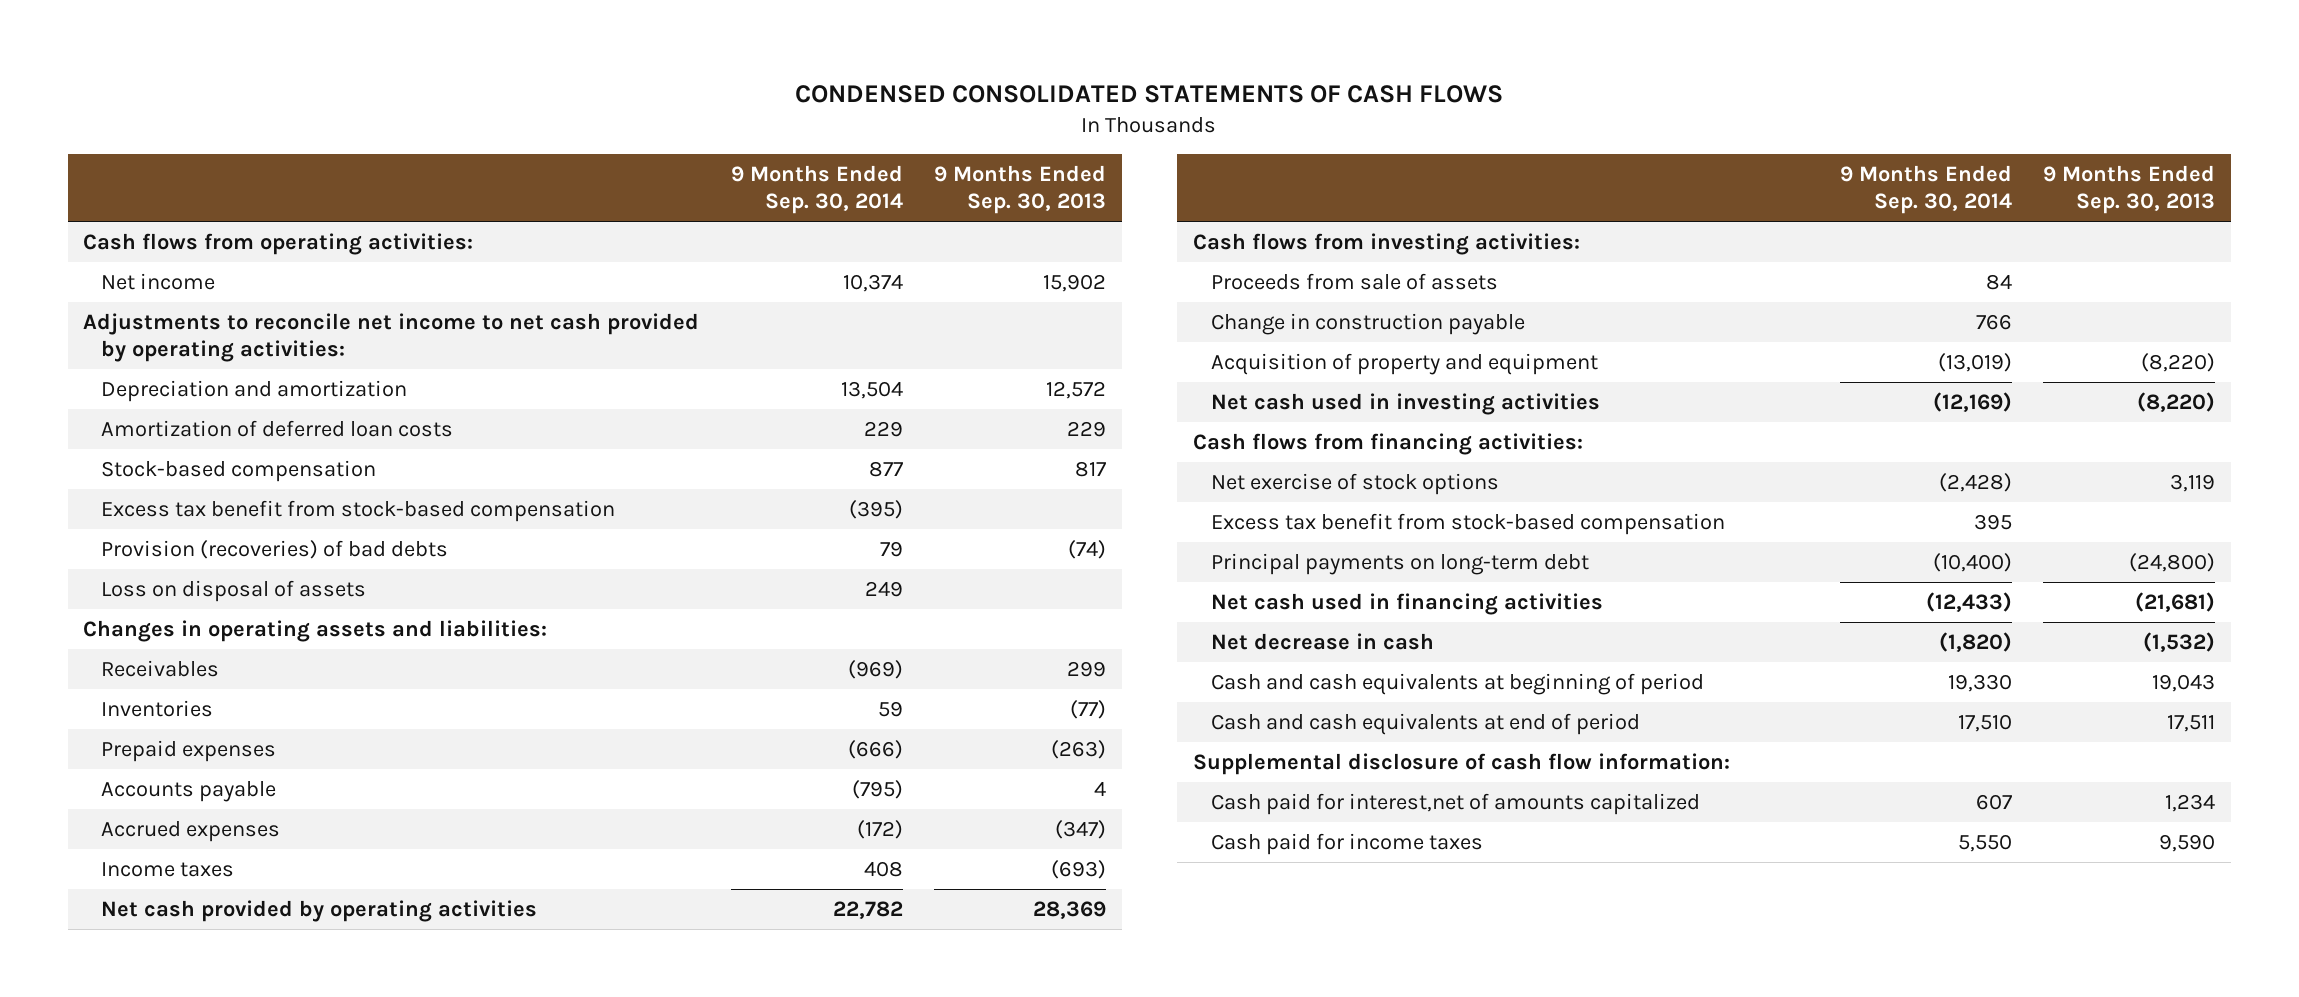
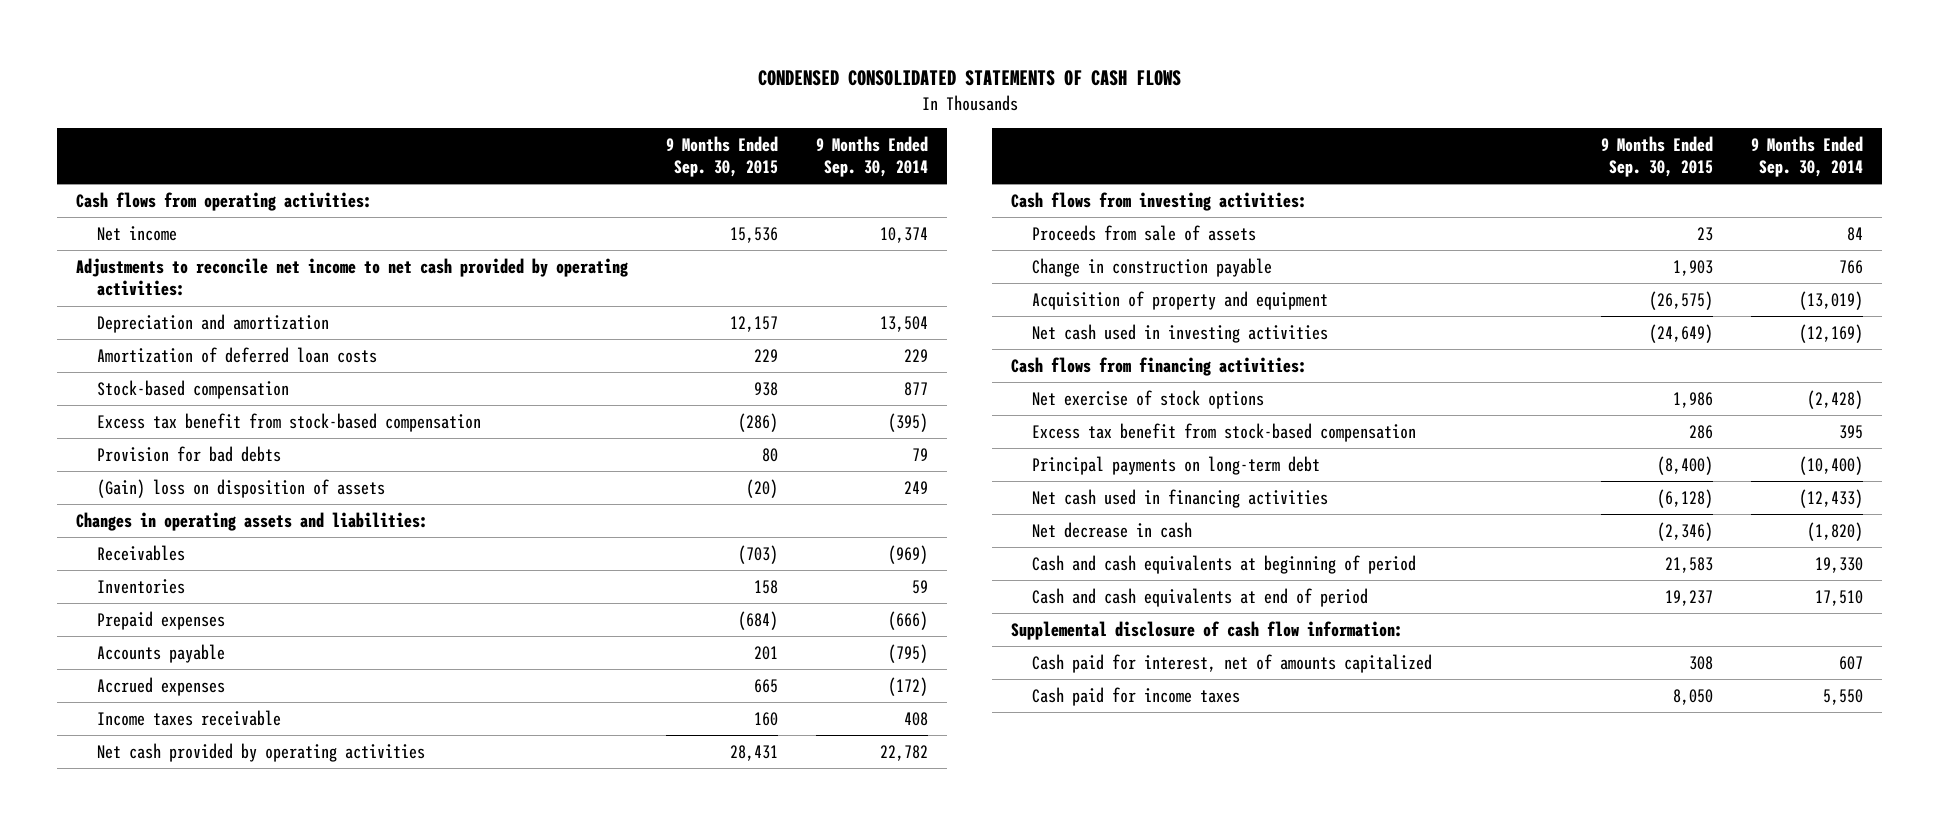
[934,165,1107,215] 9 Months Ended Sep. 30, 2013 -> none
none -> [666,135,779,178] 9 Months Ended Sep. 30, 2015
[101,540,449,560] Provision (recoveries) of bad debts -> [97,445,282,462] Provision for bad debts
[101,580,367,603] Loss on disposal of assets -> [97,478,386,498] (Gain) loss on disposition of assets
[101,862,235,878] Income taxes -> [97,709,282,726] Income taxes receivable
[1210,793,1700,816] Cash paid for interest,net of amounts capitalized -> [1031,653,1432,673] Cash paid for interest, net of amounts capitalized

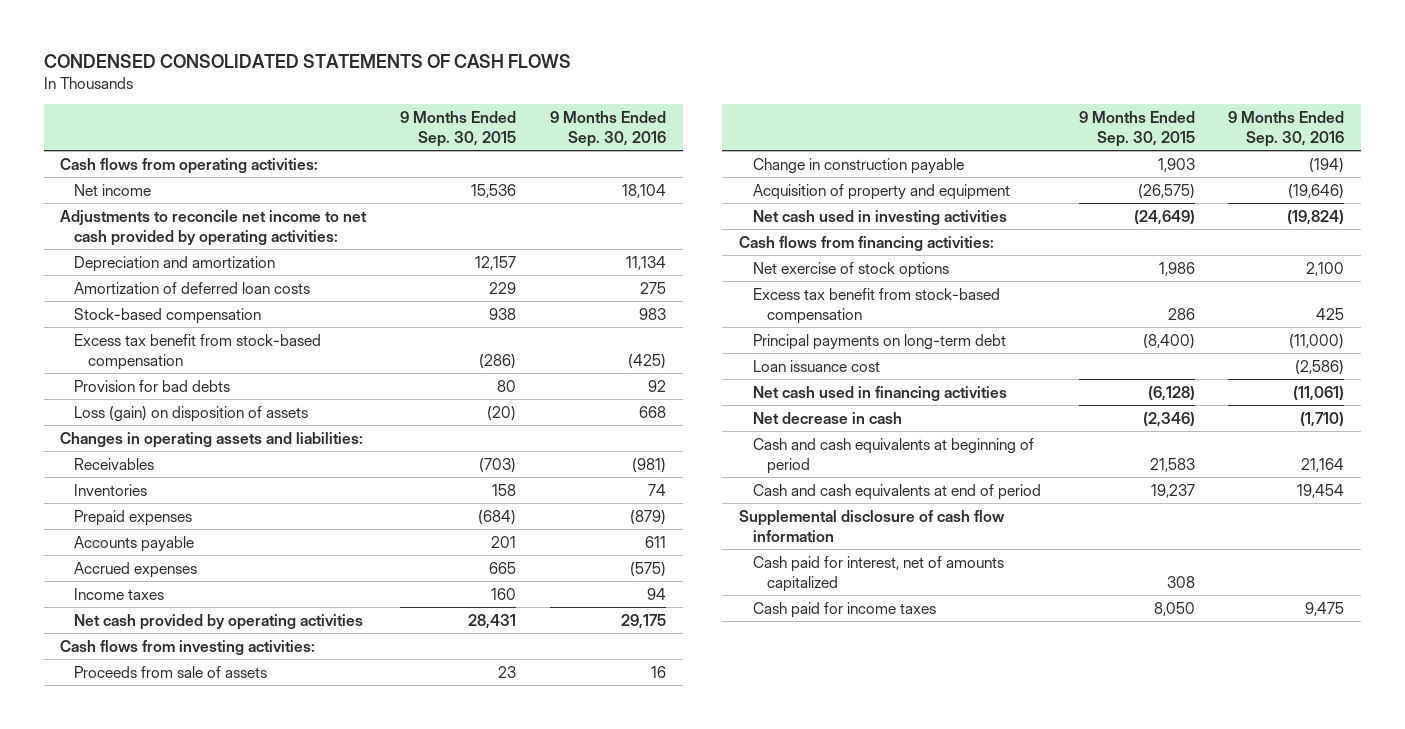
[815,135,928,178] 9 Months Ended Sep. 30, 2014 -> none
none -> [549,111,666,148] 9 Months Ended Sep. 30, 2016
[97,478,386,498] (Gain) loss on disposition of assets -> [74,405,309,422] Loss (gain) on disposition of assets
[97,709,282,726] Income taxes receivable -> [74,587,165,600] Income taxes
none -> [752,359,880,372] Loan issuance cost
[1011,620,1404,640] Supplemental disclosure of cash flow information: -> [738,509,1005,542] Supplemental disclosure of cash flow information

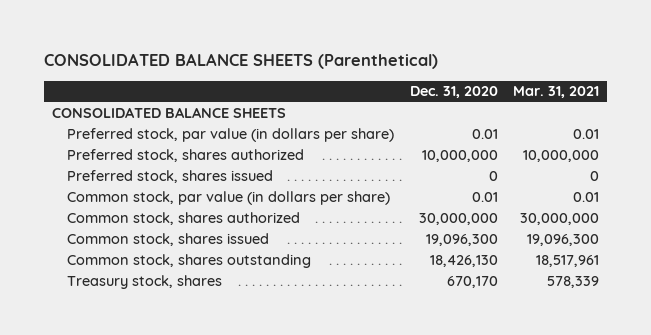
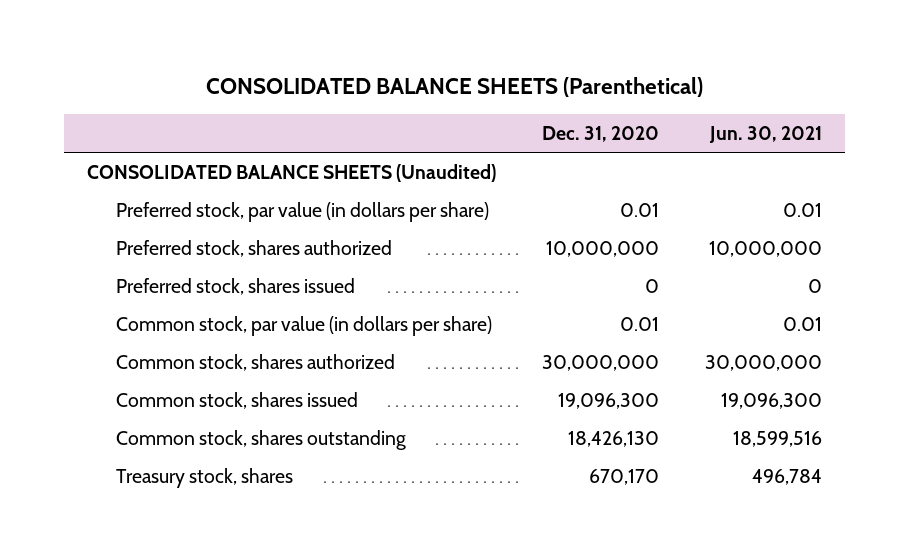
[512,86,599,99] Mar. 31, 2021 -> none
none -> [708,125,822,143] Jun. 30, 2021
[51,106,286,118] CONSOLIDATED BALANCE SHEETS -> [86,164,496,183] CONSOLIDATED BALANCE SHEETS (Unaudited)

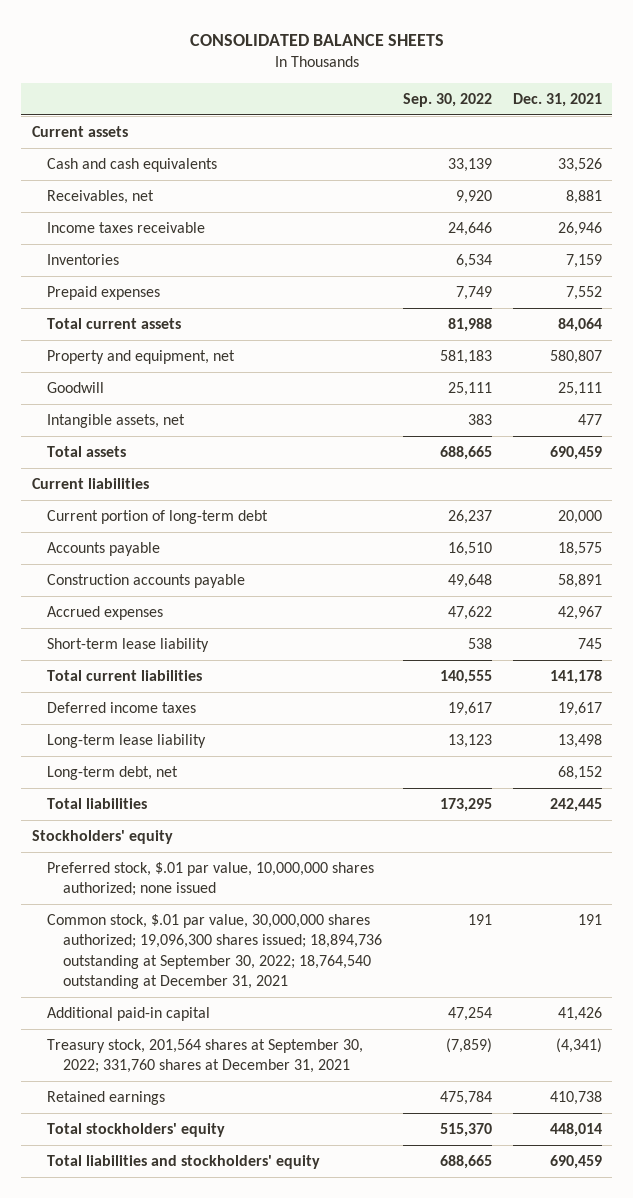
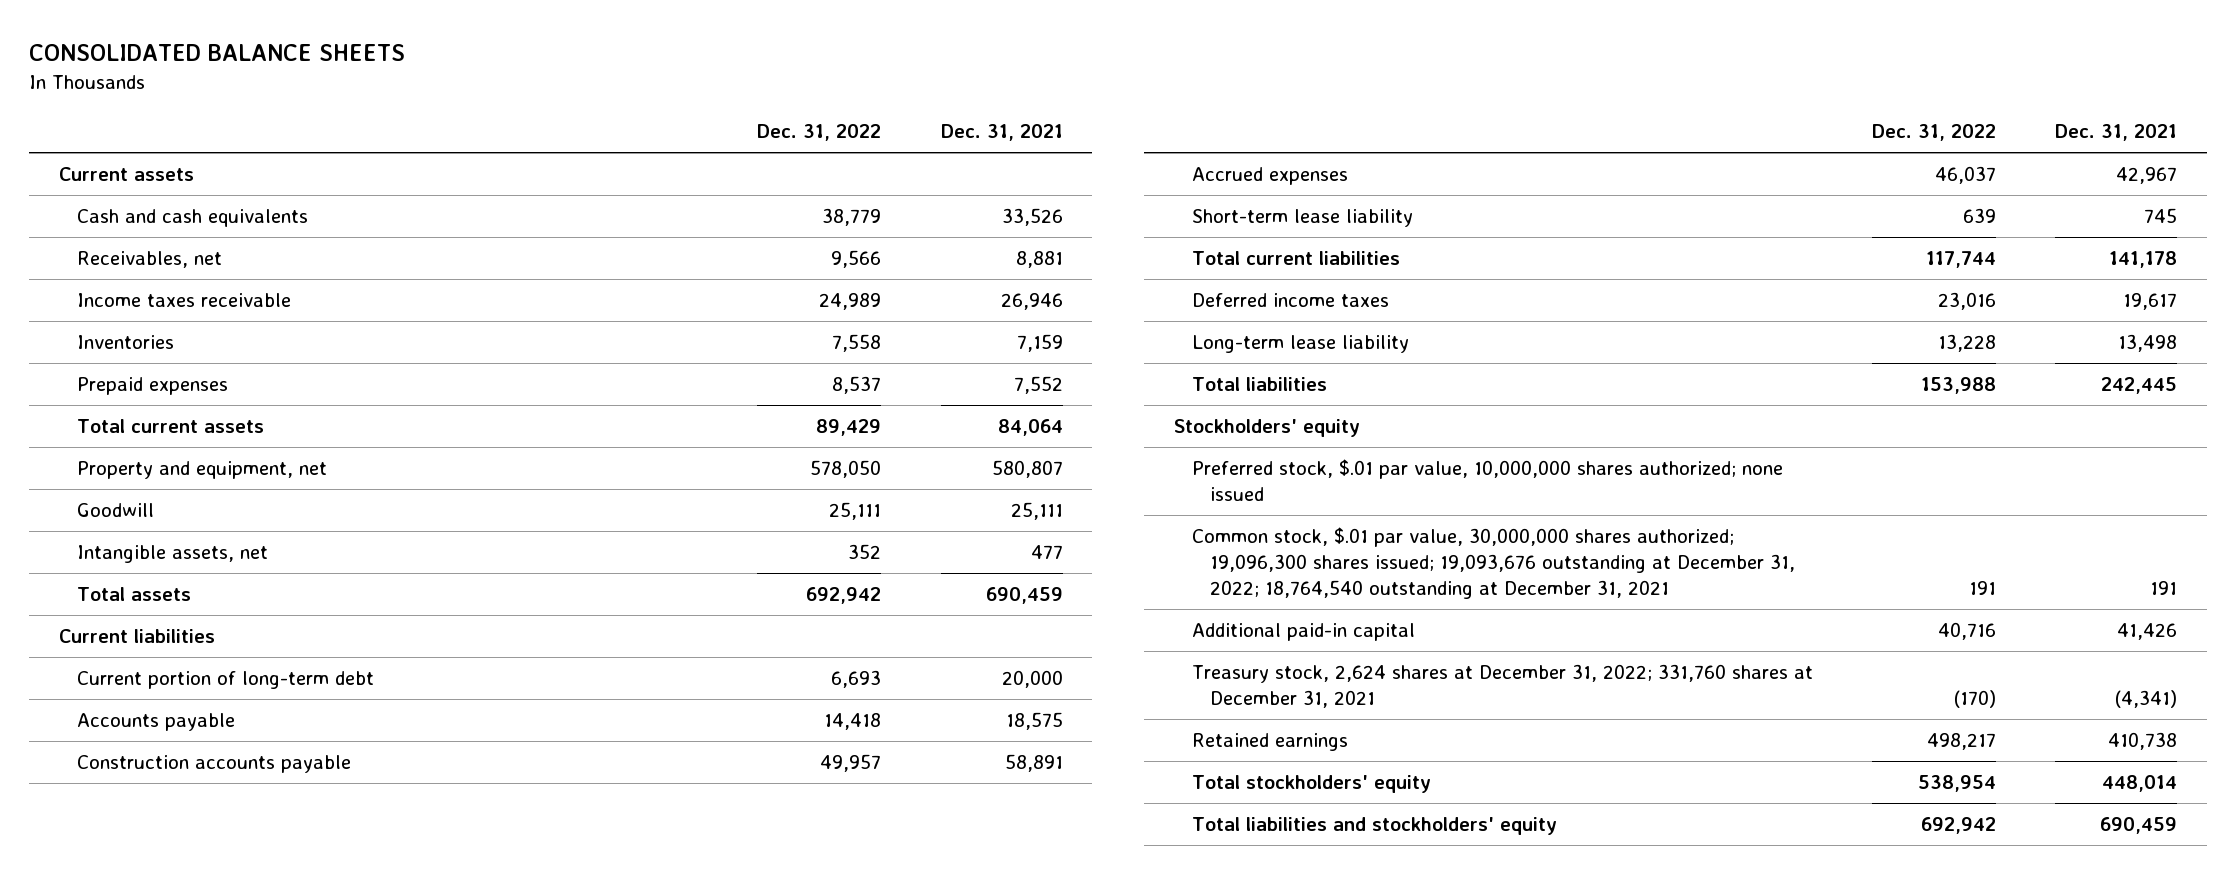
[402,93,492,108] Sep. 30, 2022 -> none
none -> [757,124,882,142] Dec. 31, 2022
[47,766,179,781] Long-term debt, net -> none
[47,914,383,990] Common stock, $.01 par value, 30,000,000 shares authorized; 19,096,300 shares issued; 18,894,736 outstanding at September 30, 2022; 18,764,540 outstanding at December 31, 2021 -> [1191,527,1795,600] Common stock, $.01 par value, 30,000,000 shares authorized; 19,096,300 shares issued; 19,093,676 outstanding at December 31, 2022; 18,764,540 outstanding at December 31, 2021
[47,1039,364,1074] Treasury stock, 201,564 shares at September 30, 2022; 331,760 shares at December 31, 2021 -> [1191,664,1813,709] Treasury stock, 2,624 shares at December 31, 2022; 331,760 shares at December 31, 2021

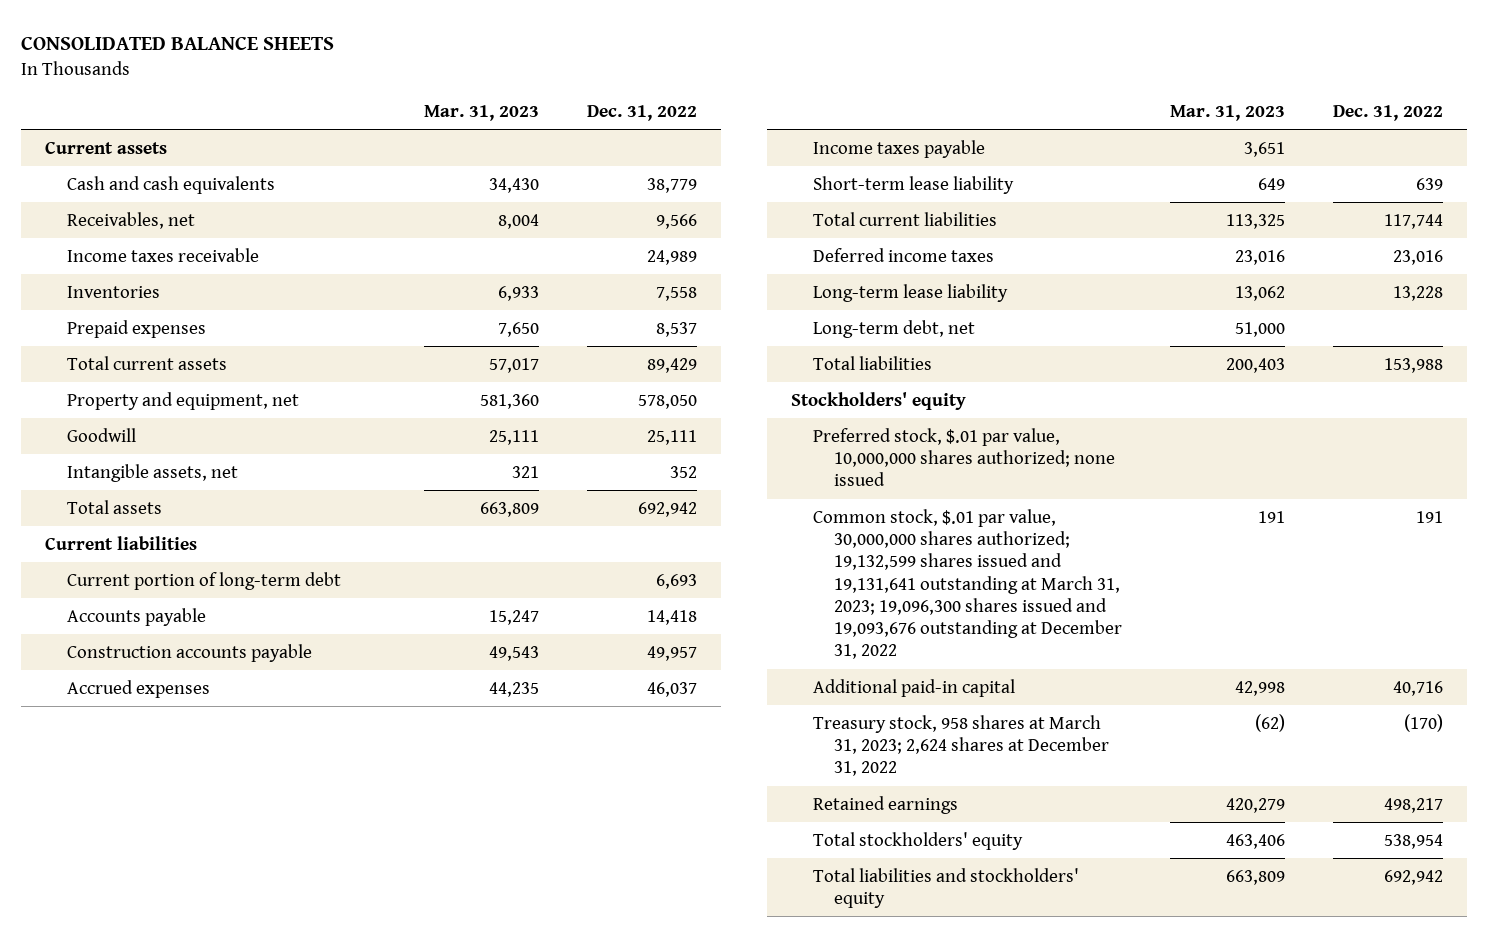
[940,124,1063,142] Dec. 31, 2021 -> none
none -> [424,104,540,121] Mar. 31, 2023
none -> [812,139,985,158] Income taxes payable
none -> [812,319,975,338] Long-term debt, net
[1191,527,1795,600] Common stock, $.01 par value, 30,000,000 shares authorized; 19,096,300 shares issued; 19,093,676 outstanding at December 31, 2022; 18,764,540 outstanding at December 31, 2021 -> [812,508,1123,660] Common stock, $.01 par value, 30,000,000 shares authorized; 19,132,599 shares issued and 19,131,641 outstanding at March 31, 2023; 19,096,300 shares issued and 19,093,676 outstanding at December 31, 2022
[1191,664,1813,709] Treasury stock, 2,624 shares at December 31, 2022; 331,760 shares at December 31, 2021 -> [812,714,1110,777] Treasury stock, 958 shares at March 31, 2023; 2,624 shares at December 31, 2022

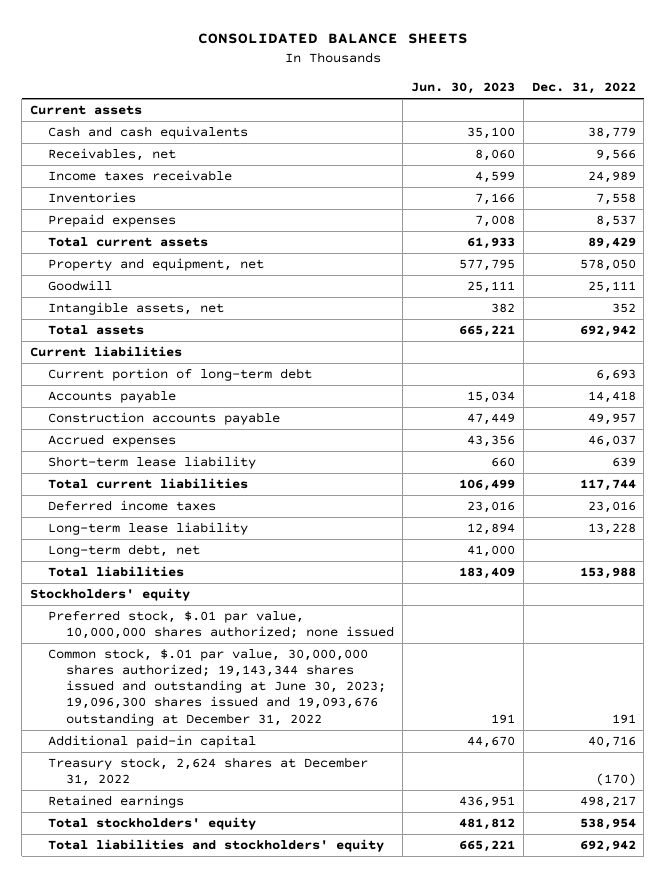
[424,104,540,121] Mar. 31, 2023 -> none
none -> [410,82,515,95] Jun. 30, 2023
[812,139,985,158] Income taxes payable -> none
[812,508,1123,660] Common stock, $.01 par value, 30,000,000 shares authorized; 19,132,599 shares issued and 19,131,641 outstanding at March 31, 2023; 19,096,300 shares issued and 19,093,676 outstanding at December 31, 2022 -> [48,648,387,726] Common stock, $.01 par value, 30,000,000 shares authorized; 19,143,344 shares issued and outstanding at June 30, 2023; 19,096,300 shares issued and 19,093,676 outstanding at December 31, 2022
[812,714,1110,777] Treasury stock, 958 shares at March 31, 2023; 2,624 shares at December 31, 2022 -> [48,757,369,787] Treasury stock, 2,624 shares at December 31, 2022

